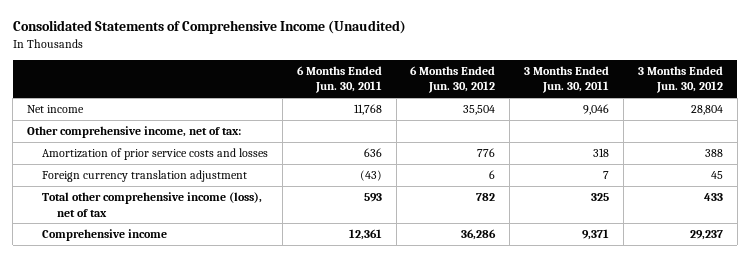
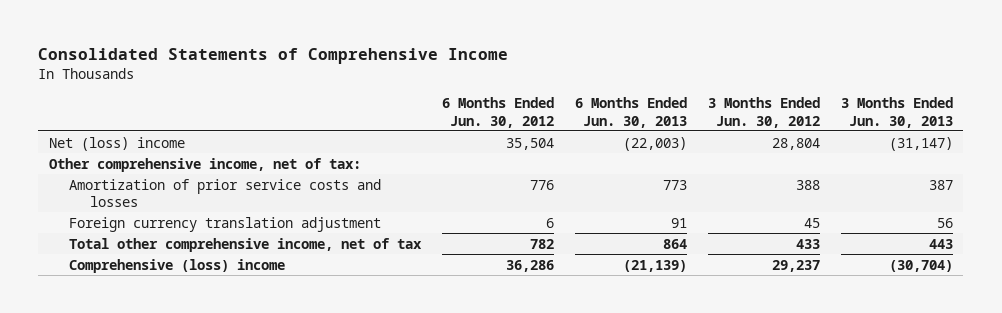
[12,20,406,35] Consolidated Statements of Comprehensive Income (Unaudited) -> [38,47,509,64] Consolidated Statements of Comprehensive Income
[296,65,382,94] 6 Months Ended Jun. 30, 2011 -> none
[524,65,610,94] 3 Months Ended Jun. 30, 2011 -> none
none -> [575,97,688,128] 6 Months Ended Jun. 30, 2013
none -> [840,97,953,128] 3 Months Ended Jun. 30, 2013
[26,105,84,114] Net income -> [48,136,185,151] Net (loss) income
[42,192,263,217] Total other comprehensive income (loss), net of tax -> [69,237,423,252] Total other comprehensive income, net of tax
[42,229,168,242] Comprehensive income -> [69,258,286,273] Comprehensive (loss) income

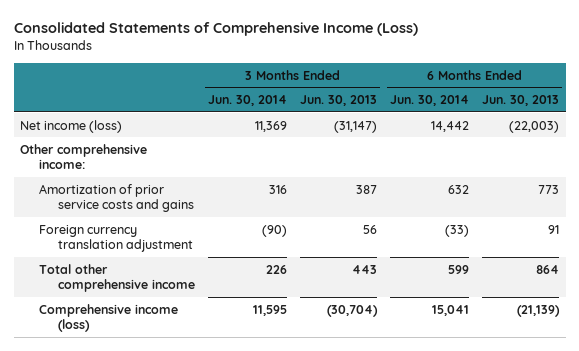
[38,47,509,64] Consolidated Statements of Comprehensive Income -> [13,22,418,37] Consolidated Statements of Comprehensive Income (Loss)
[442,97,555,128] 6 Months Ended Jun. 30, 2012 -> none
[708,97,821,128] 3 Months Ended Jun. 30, 2012 -> none
none -> [208,94,288,106] Jun. 30, 2014
none -> [390,94,470,106] Jun. 30, 2014
[48,136,185,151] Net (loss) income -> [20,119,123,133] Net income (loss)
[48,157,361,172] Other comprehensive income, net of tax: -> [20,143,148,169] Other comprehensive income:
[69,178,382,207] Amortization of prior service costs and losses -> [39,183,195,212] Amortization of prior service costs and gains
[69,237,423,252] Total other comprehensive income, net of tax -> [39,263,196,292] Total other comprehensive income
[69,258,286,273] Comprehensive (loss) income -> [39,303,179,332] Comprehensive income (loss)

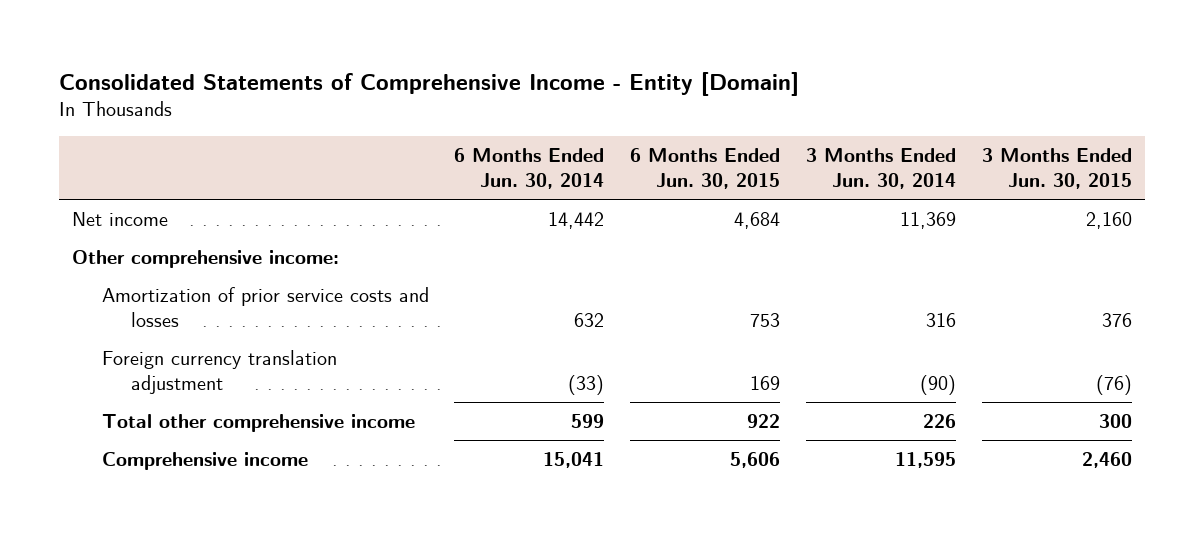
[13,22,418,37] Consolidated Statements of Comprehensive Income (Loss) -> [59,71,800,96] Consolidated Statements of Comprehensive Income - Entity [Domain]
[300,94,378,106] Jun. 30, 2013 -> none
[482,94,560,106] Jun. 30, 2013 -> none
none -> [630,148,781,190] 6 Months Ended Jun. 30, 2015
none -> [981,148,1132,190] 3 Months Ended Jun. 30, 2015
[20,119,123,133] Net income (loss) -> [72,211,169,226] Net income
[39,183,195,212] Amortization of prior service costs and gains -> [101,286,429,327] Amortization of prior service costs and losses
[39,303,179,332] Comprehensive income (loss) -> [101,451,308,470] Comprehensive income

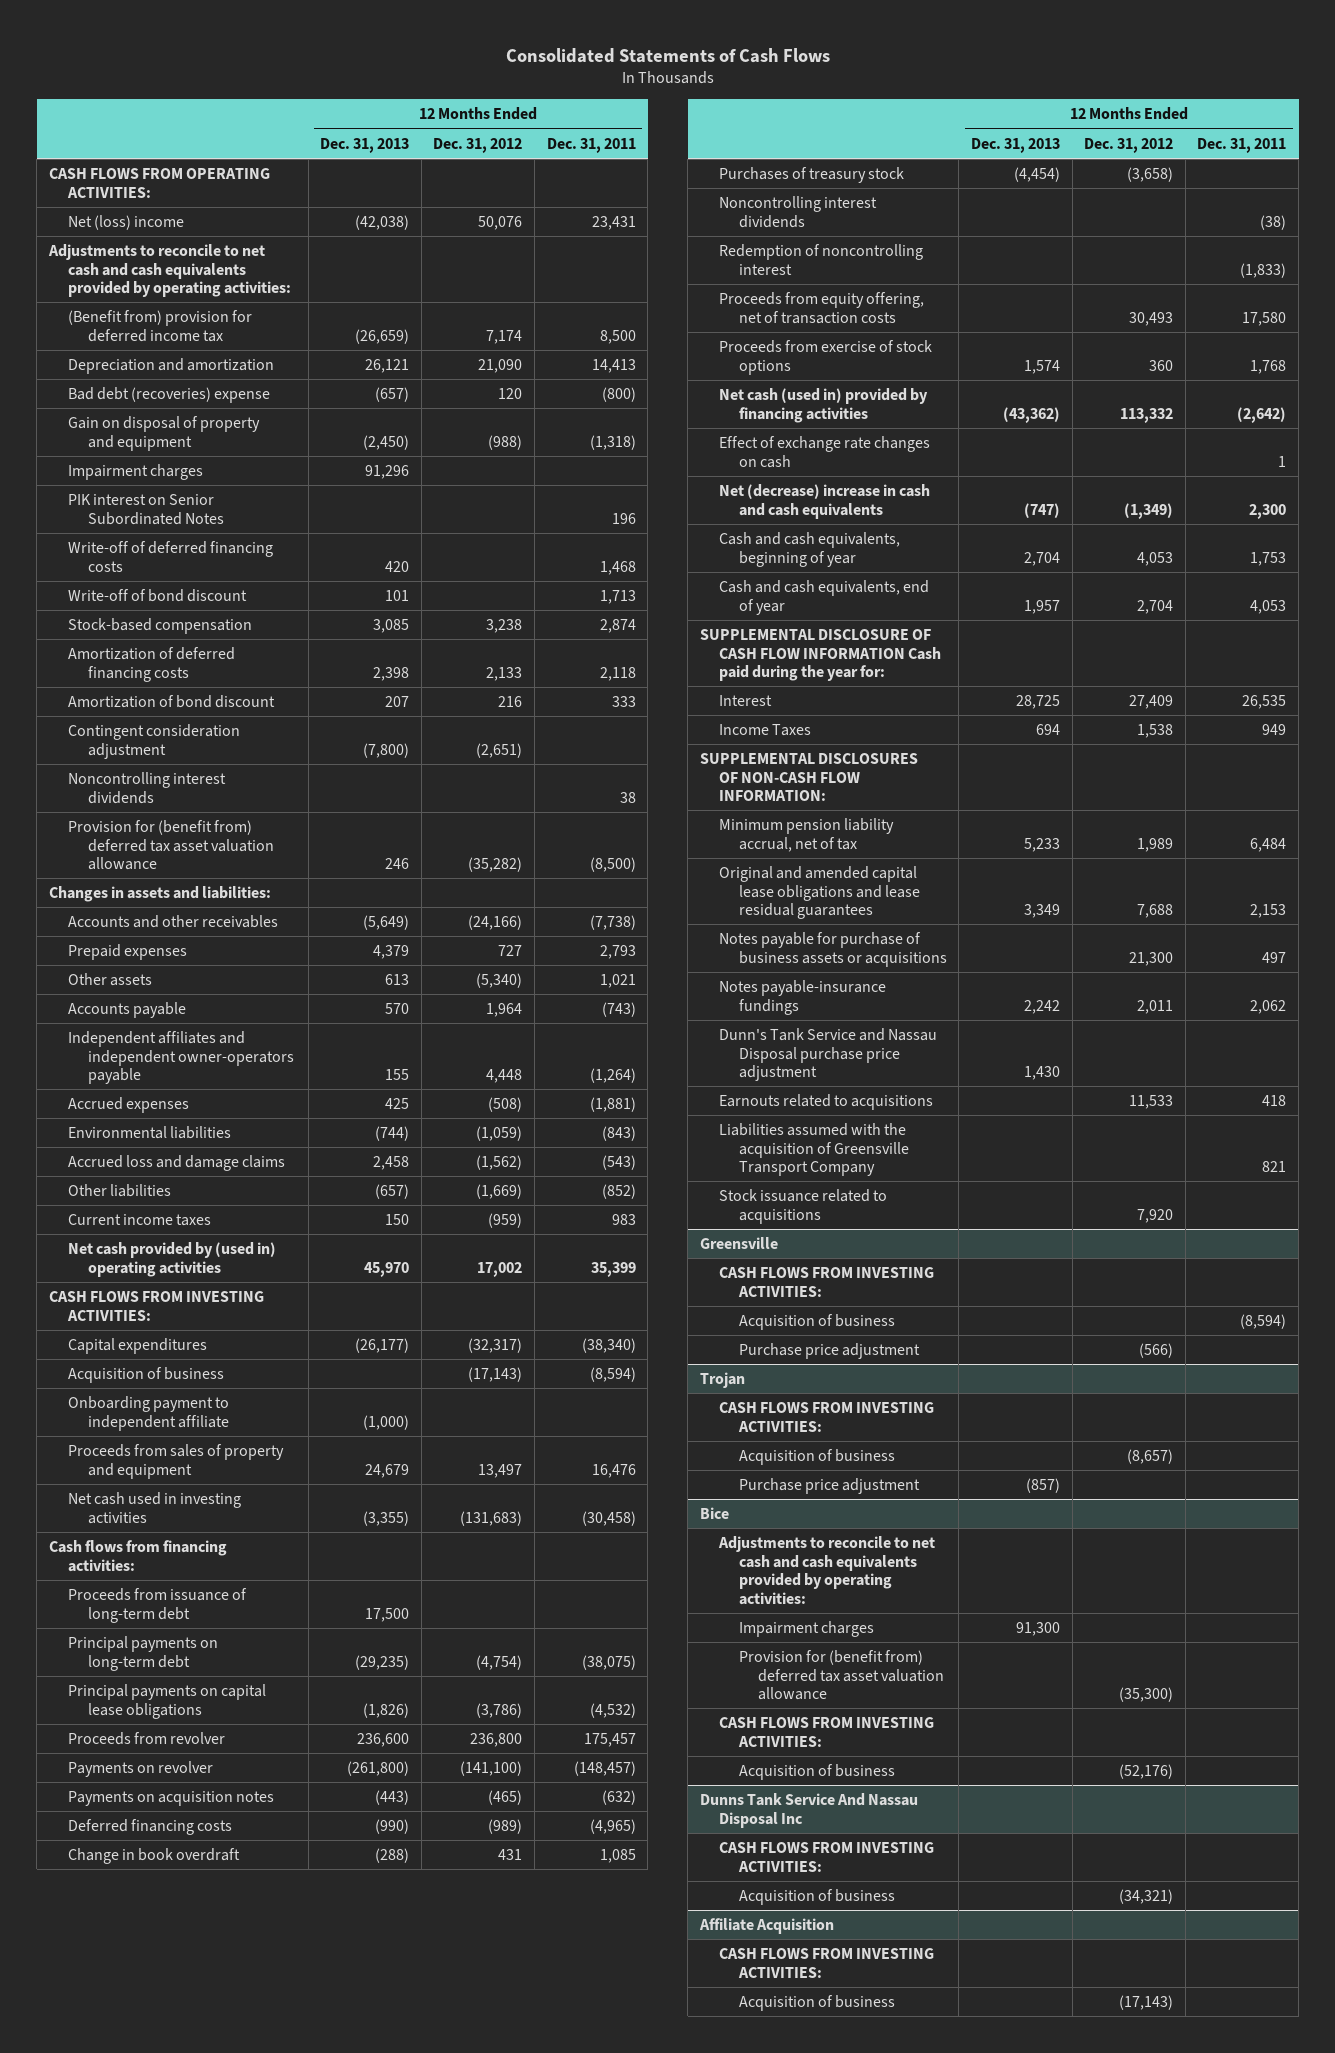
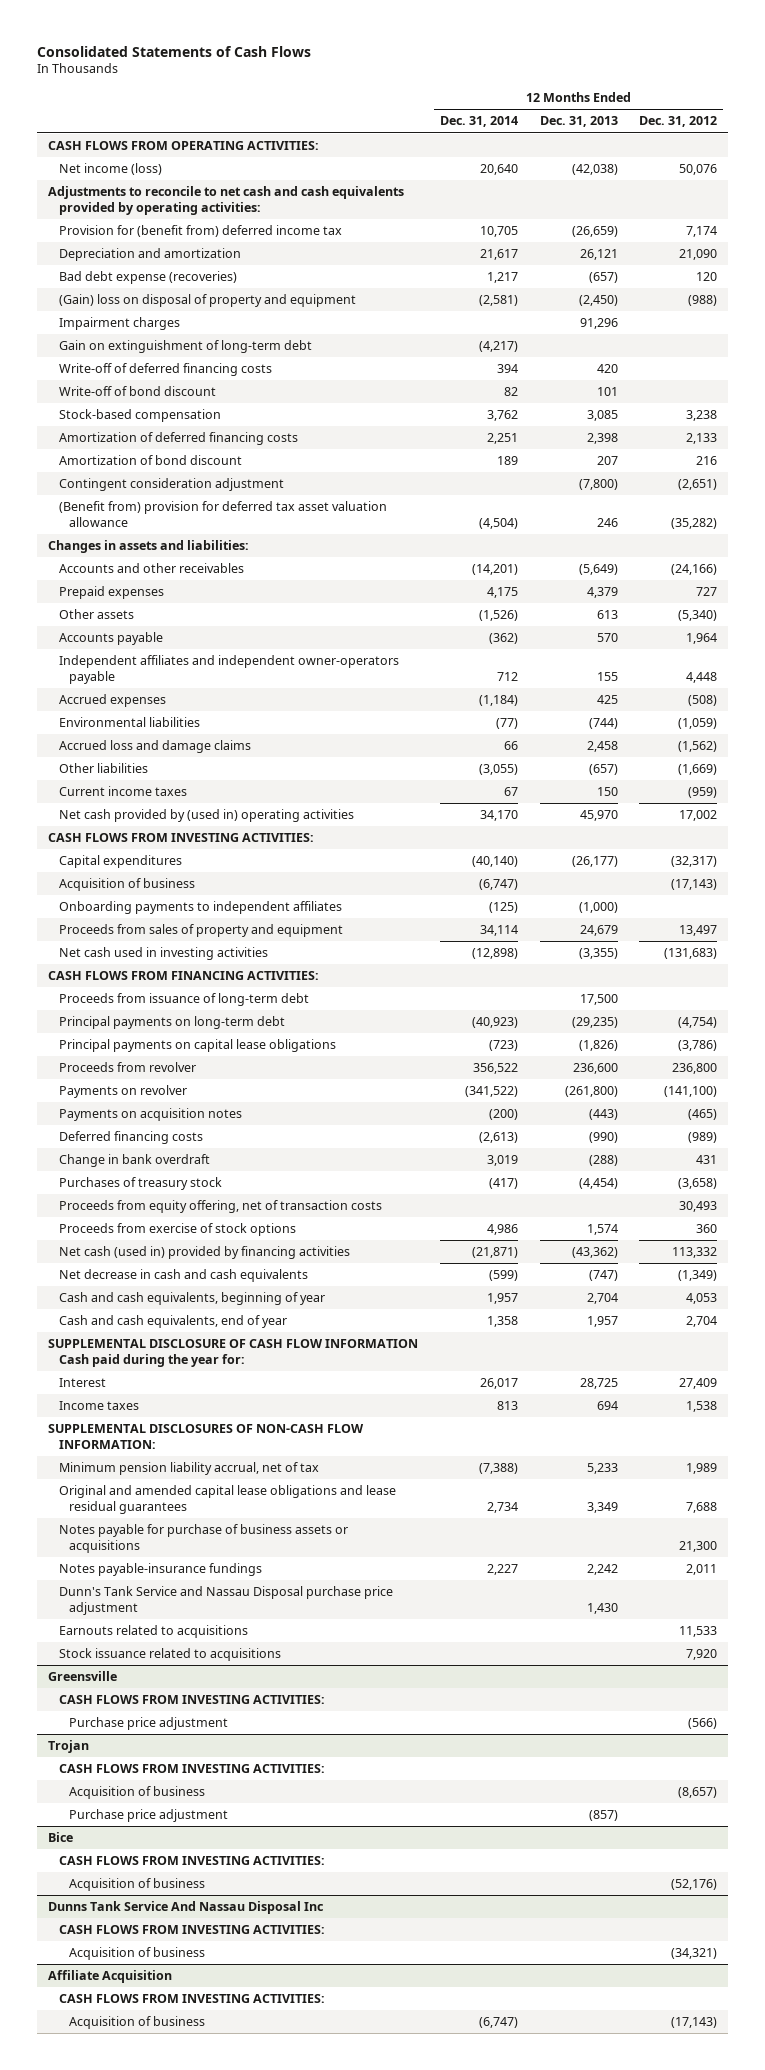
[546,137,636,153] Dec. 31, 2011 -> none
none -> [439,116,518,128] Dec. 31, 2014
[68,214,185,230] Net (loss) income -> [58,163,162,176] Net income (loss)
[68,309,253,342] (Benefit from) provision for deferred income tax -> [58,225,342,238] Provision for (benefit from) deferred income tax
[68,386,271,403] Bad debt (recoveries) expense -> [58,271,237,285] Bad debt expense (recoveries)
[68,415,261,451] Gain on disposal of property and equipment -> [58,294,356,308] (Gain) loss on disposal of property and equipment
[68,493,224,525] PIK interest on Senior Subordinated Notes -> none
none -> [58,340,312,354] Gain on extinguishment of long-term debt
[68,771,227,804] Noncontrolling interest dividends -> none
[68,819,274,871] Provision for (benefit from) deferred tax asset valuation allowance -> [58,501,387,527] (Benefit from) provision for deferred tax asset valuation allowance
[68,1395,230,1431] Onboarding payment to independent affiliate -> [58,901,342,915] Onboarding payments to independent affiliates
[48,1539,227,1572] Cash flows from financing activities: -> [48,971,320,981] CASH FLOWS FROM FINANCING ACTIVITIES:
[68,1847,241,1864] Change in book overdraft -> [58,1154,210,1168] Change in bank overdraft
[719,195,878,228] Noncontrolling interest dividends -> none
[719,243,924,275] Redemption of noncontrolling interest -> none
[719,435,931,468] Effect of exchange rate changes on cash -> none
[719,483,931,519] Net (decrease) increase in cash and cash equivalents -> [58,1269,308,1283] Net decrease in cash and cash equivalents
[719,723,812,736] Income Taxes -> [58,1401,139,1411] Income taxes
[719,1122,909,1177] Liabilities assumed with the acquisition of Greensville Transport Company -> none
[738,1313,895,1330] Acquisition of business -> none
[718,1535,936,1605] Adjustments to reconcile to net cash and cash equivalents provided by operating activities: -> none
[738,1620,874,1637] Impairment charges -> none
[738,1649,945,1701] Provision for (benefit from) deferred tax asset valuation allowance -> none

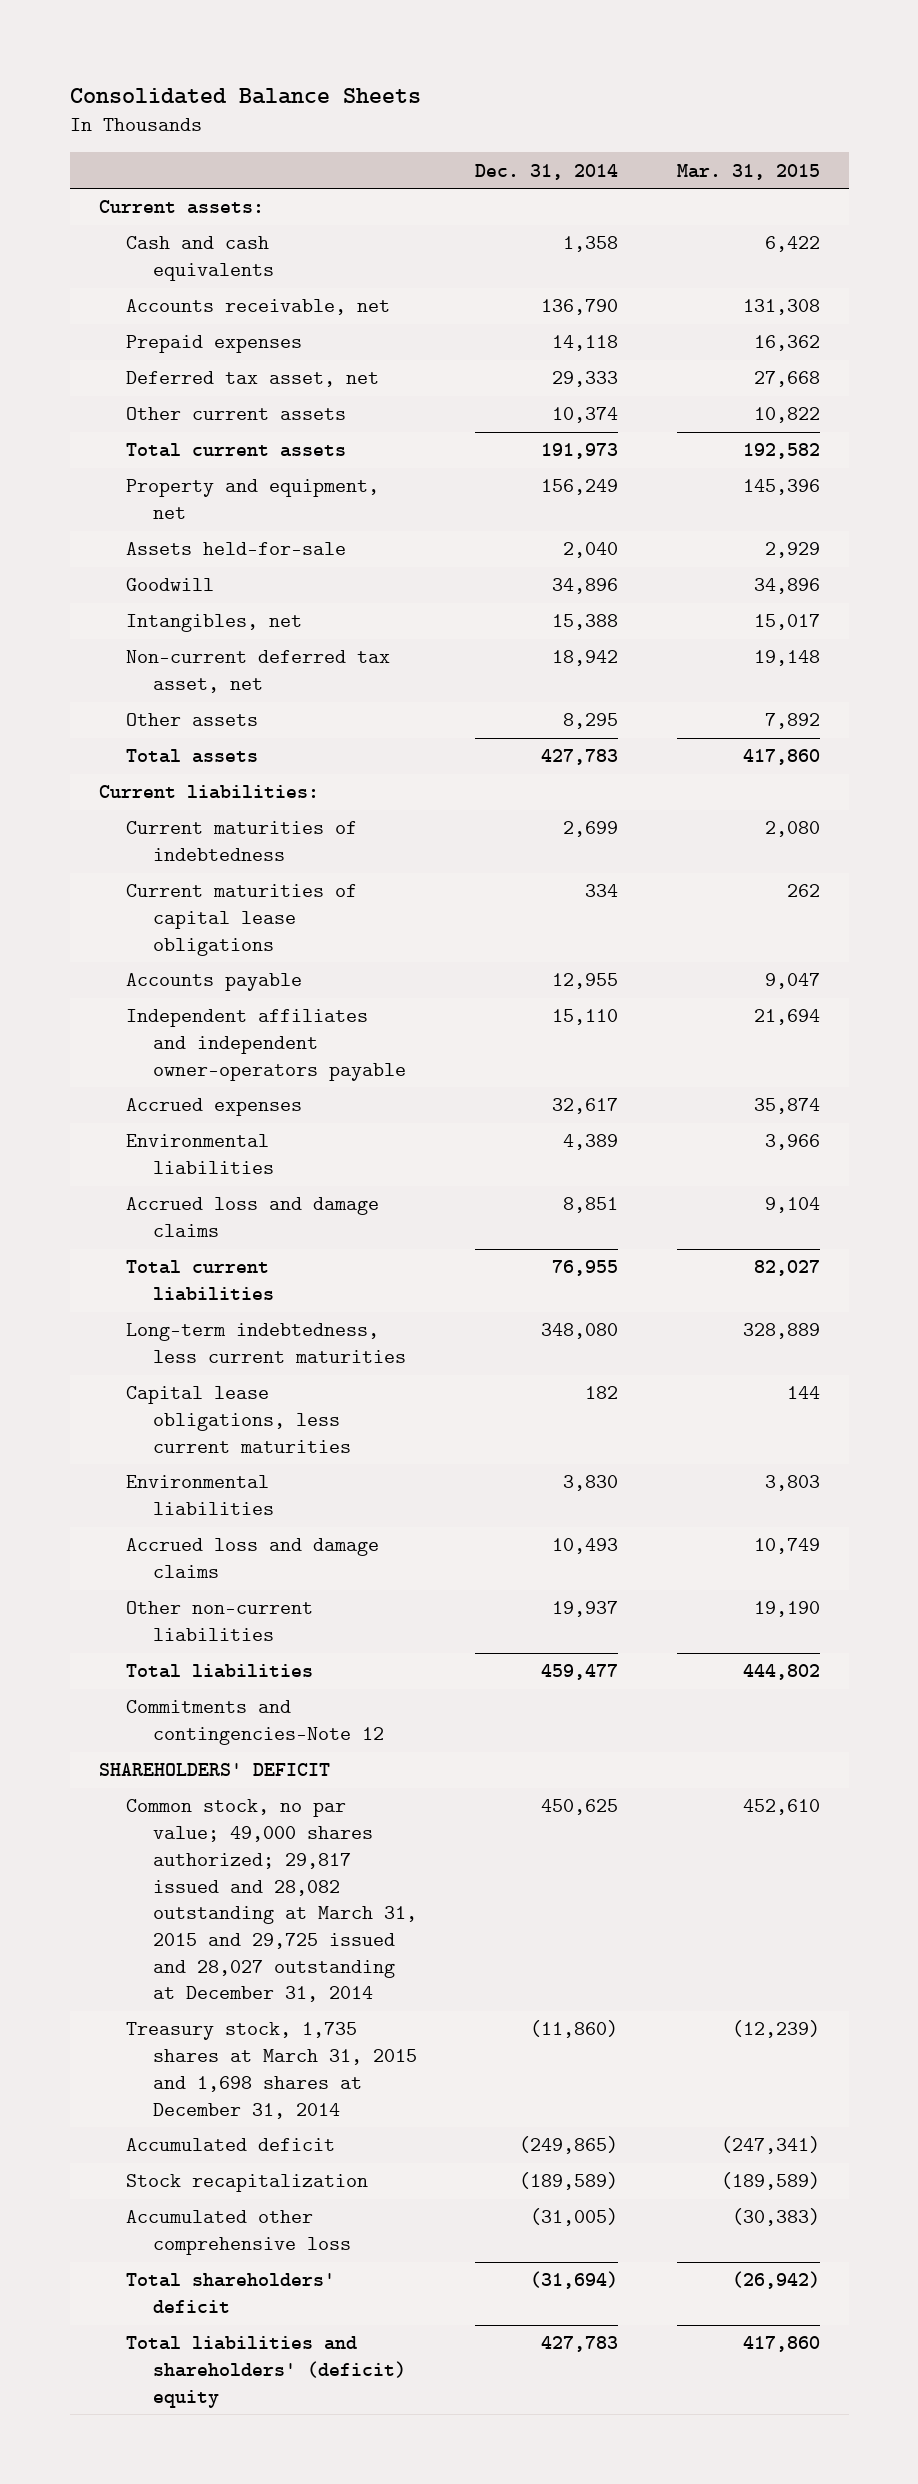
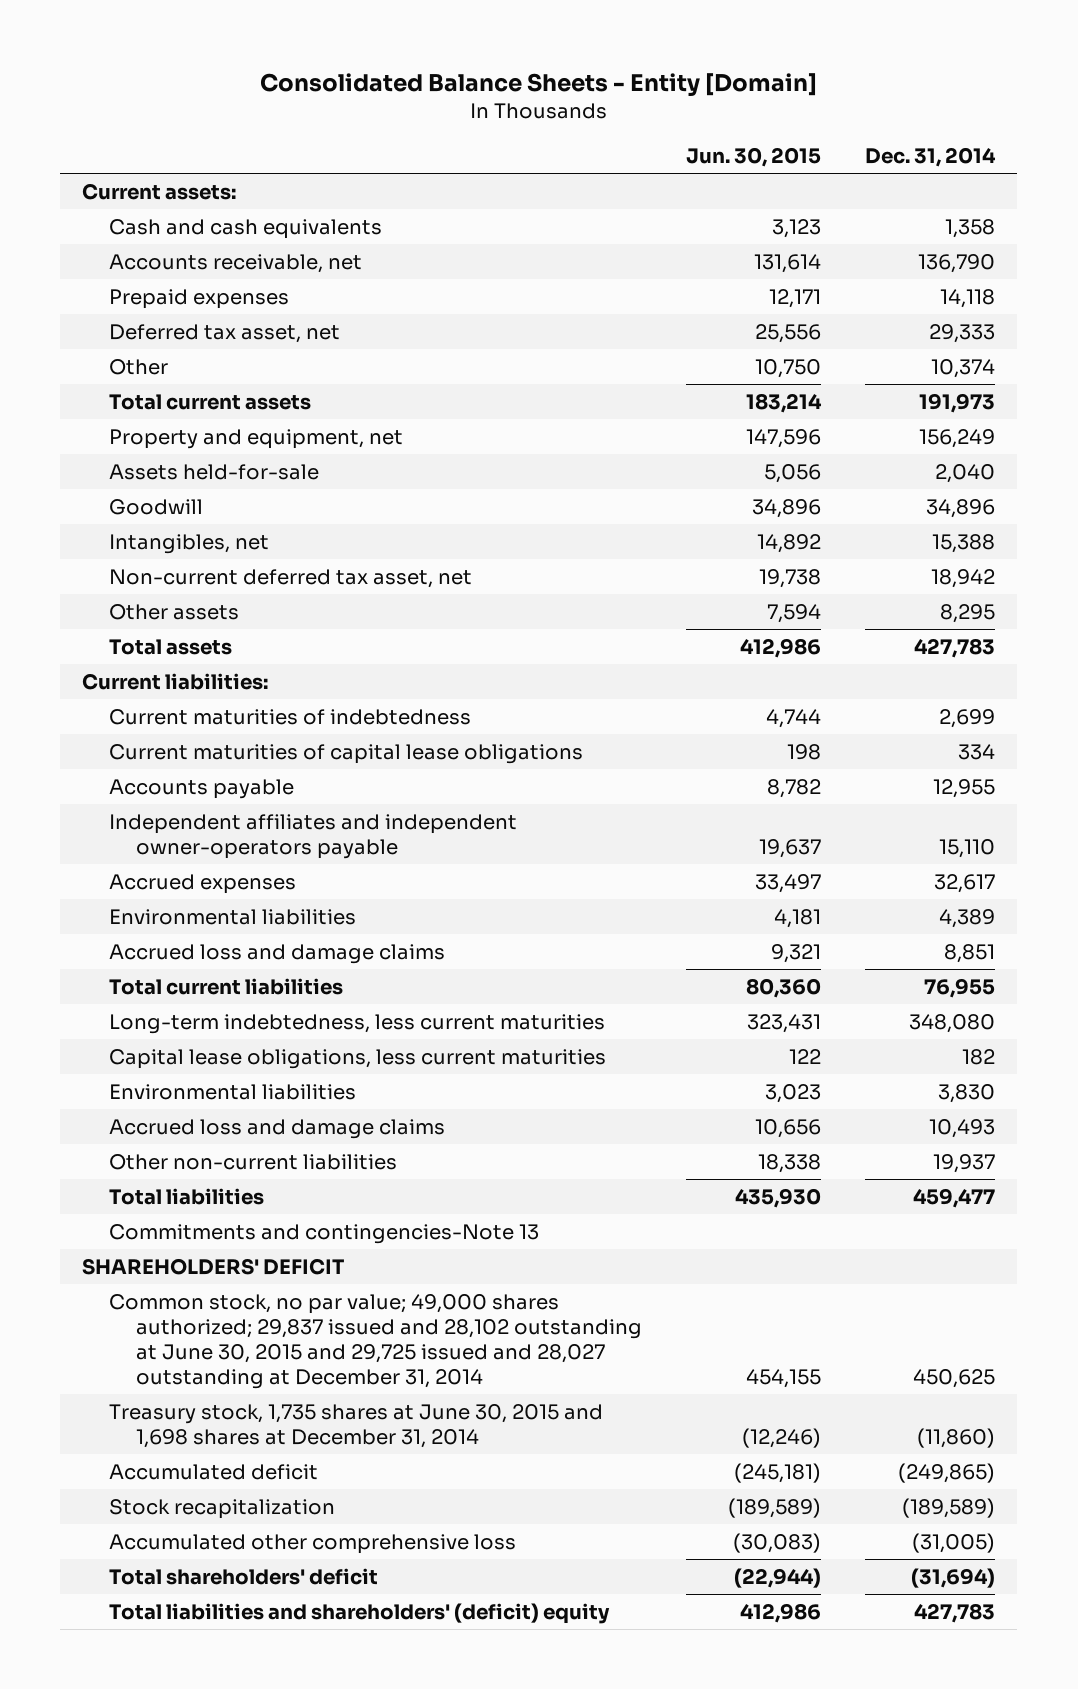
[69,87,421,104] Consolidated Balance Sheets -> [259,73,817,97] Consolidated Balance Sheets - Entity [Domain]
[676,163,820,180] Mar. 31, 2015 -> none
none -> [686,146,822,167] Jun. 30, 2015
[125,407,346,421] Other current assets -> [109,358,169,375] Other
[125,1700,385,1746] Commitments and contingencies-Note 12 -> [109,1223,540,1244] Commitments and contingencies-Note 13
[125,1799,418,2003] Common stock, no par value; 49,000 shares authorized; 29,817 issued and 28,082 outstanding at March 31, 2015 and 29,725 issued and 28,027 outstanding at December 31, 2014 -> [109,1293,642,1389] Common stock, no par value; 49,000 shares authorized; 29,837 issued and 28,102 outstanding at June 30, 2015 and 29,725 issued and 28,027 outstanding at December 31, 2014
[125,2022,418,2119] Treasury stock, 1,735 shares at March 31, 2015 and 1,698 shares at December 31, 2014 -> [109,1403,604,1448] Treasury stock, 1,735 shares at June 30, 2015 and 1,698 shares at December 31, 2014

